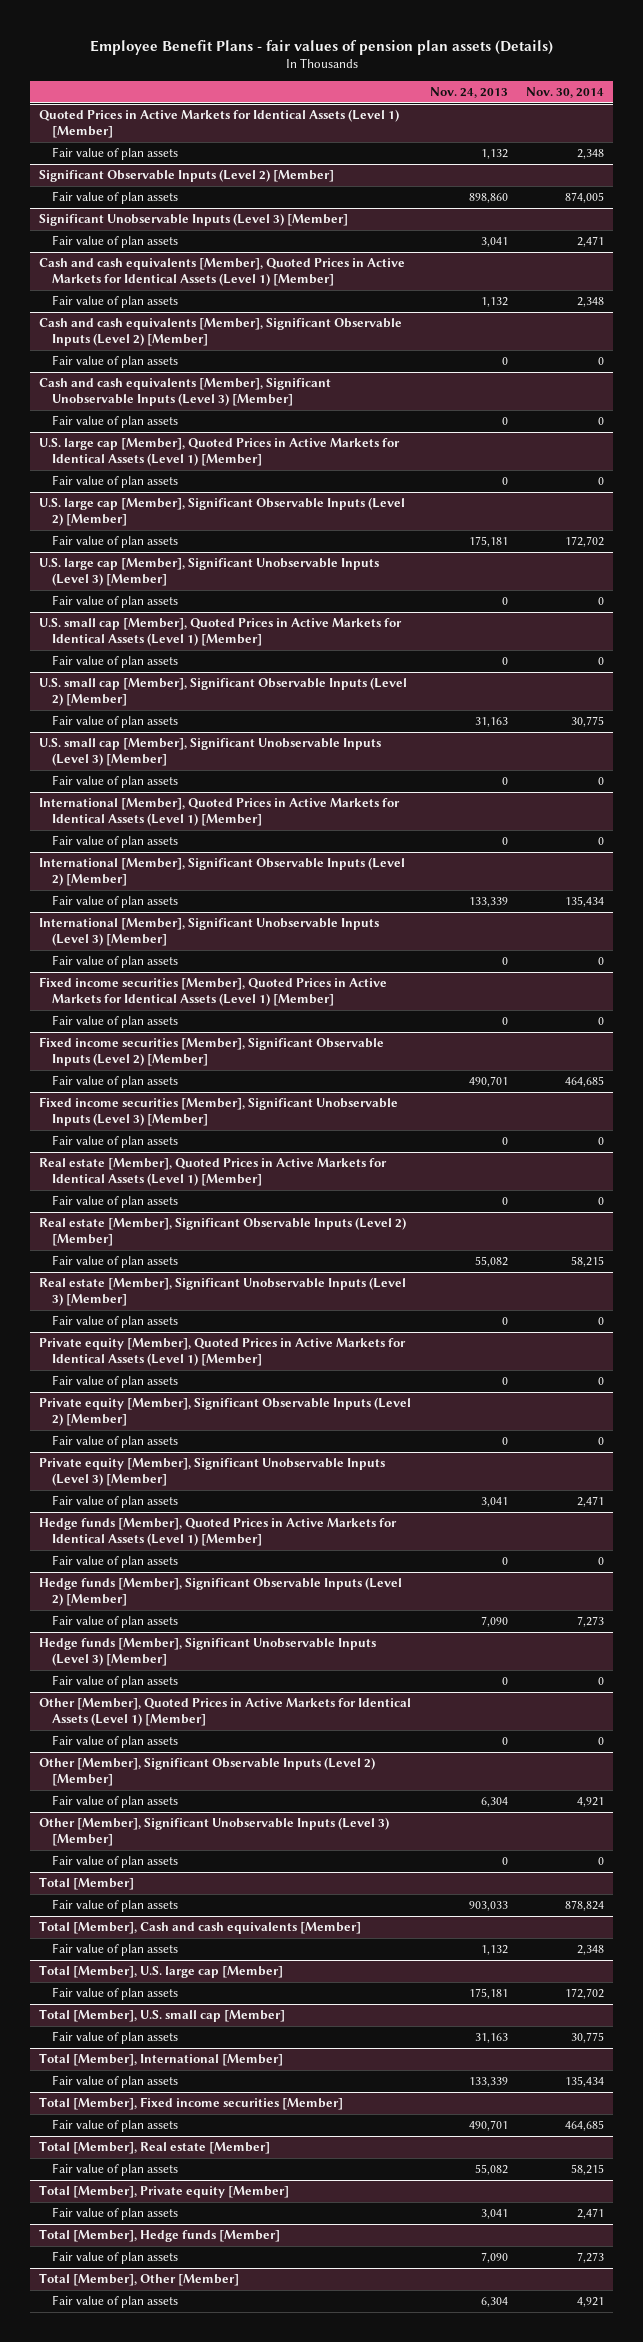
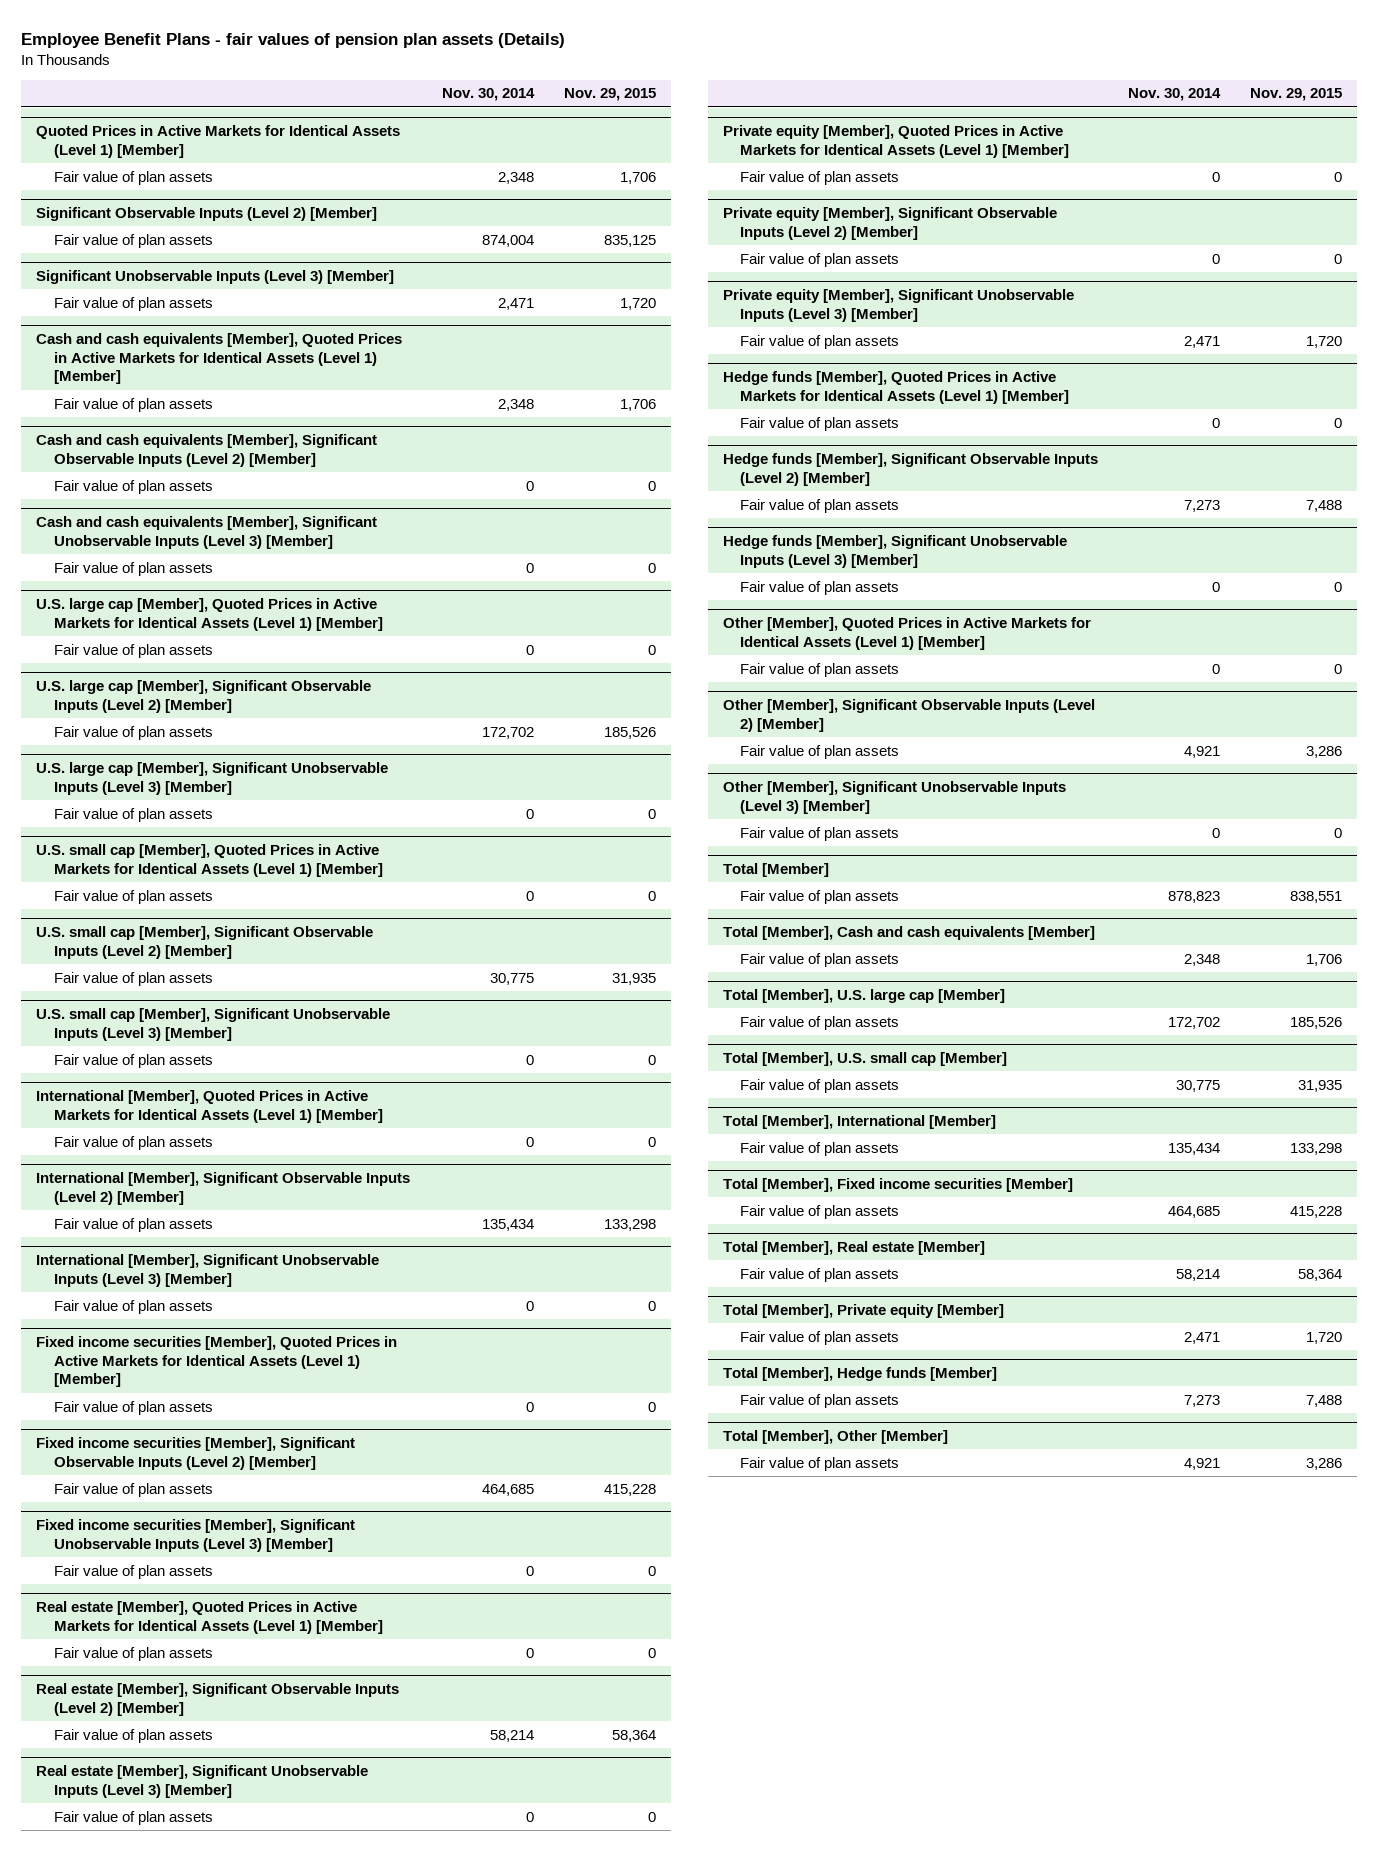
[429,87,508,99] Nov. 24, 2013 -> none
none -> [563,88,656,102] Nov. 29, 2015
[564,192,604,204] 874,005 -> [481,234,534,247] 874,004
[570,1256,604,1268] 58,215 -> [489,1729,534,1742] 58,214
[564,1900,604,1912] 878,824 -> [1168,890,1221,903] 878,823
[570,2164,604,2176] 58,215 -> [1176,1268,1221,1281] 58,214

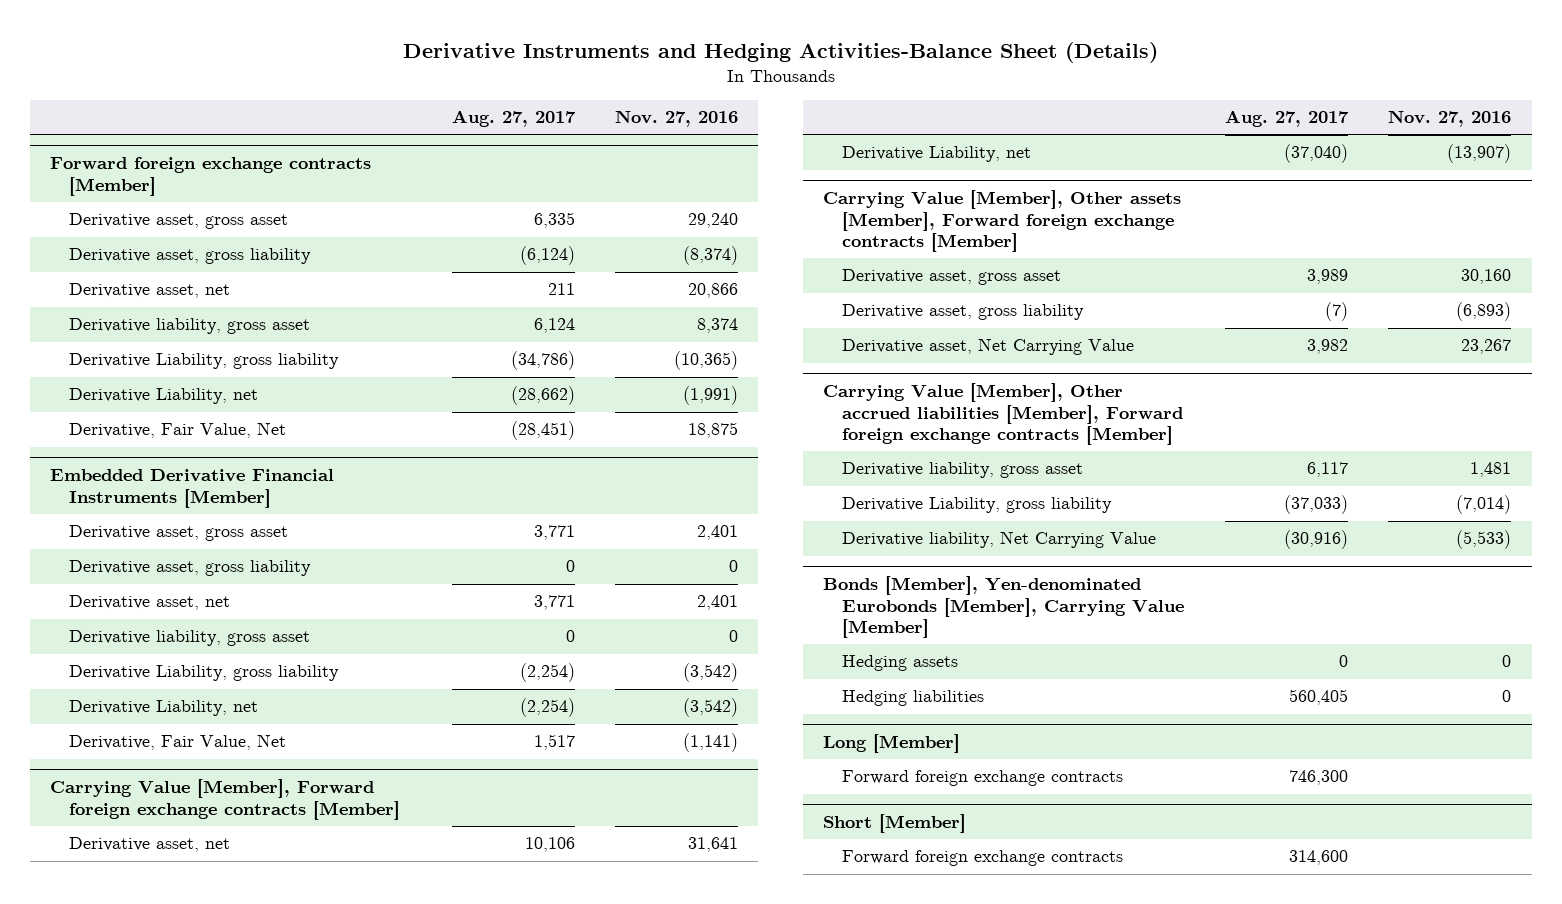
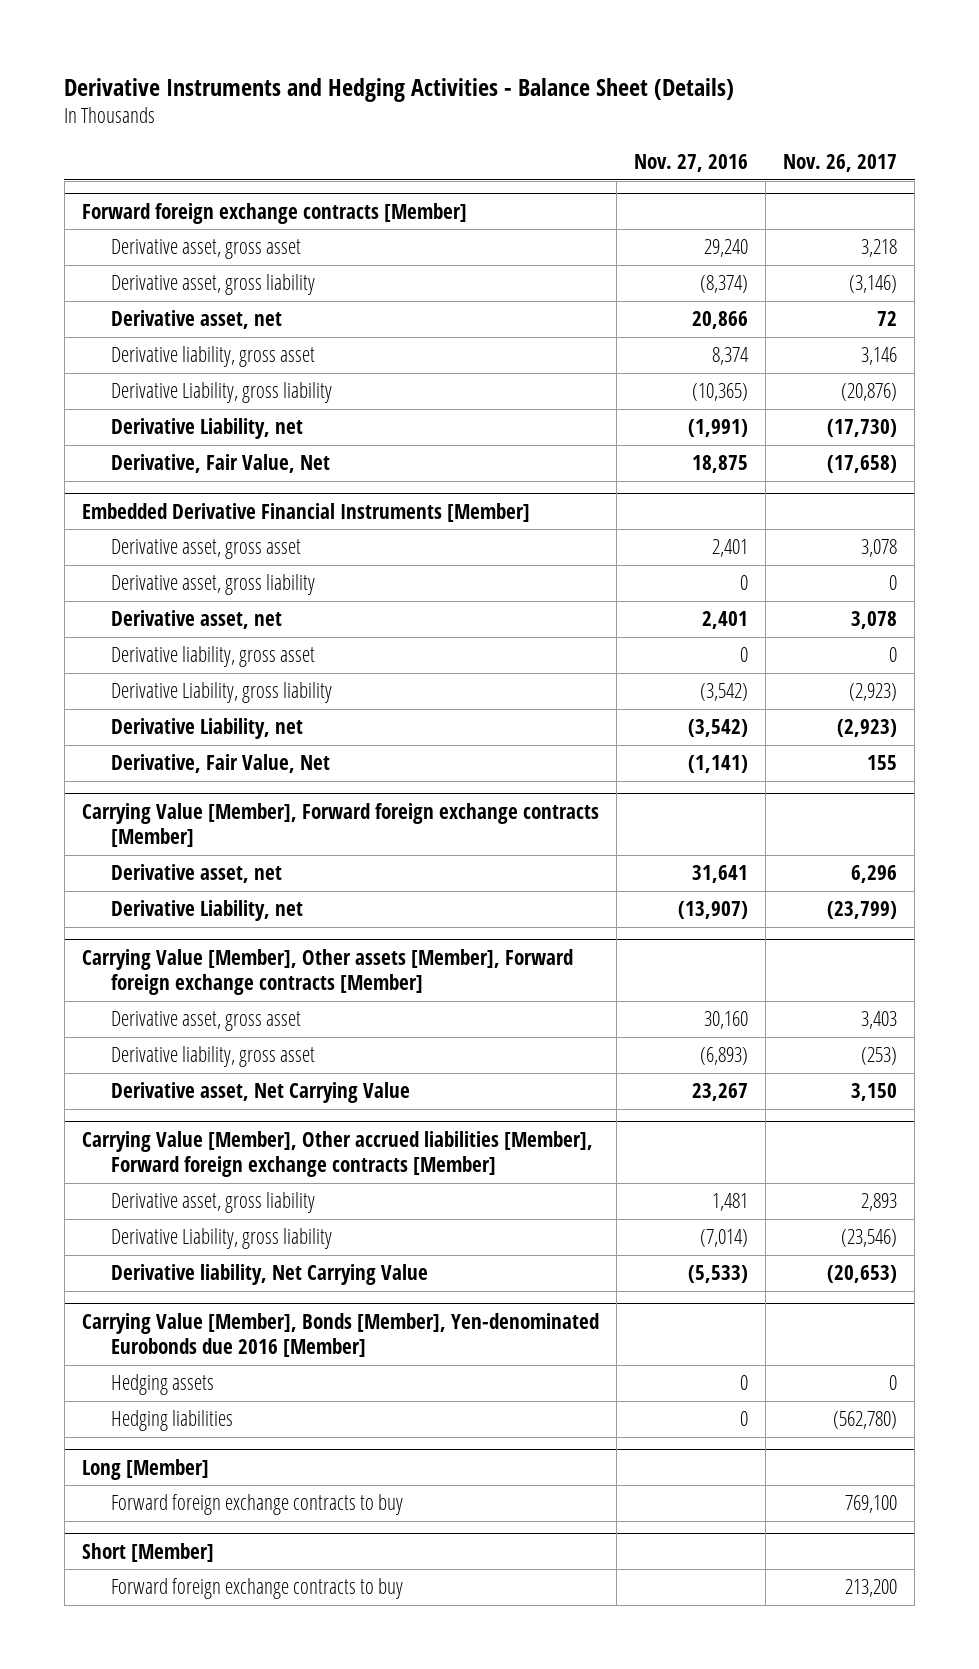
[402,41,1158,63] Derivative Instruments and Hedging Activities-Balance Sheet (Details) -> [64,77,735,102] Derivative Instruments and Hedging Activities - Balance Sheet (Details)
[451,110,576,128] Aug. 27, 2017 -> none
none -> [783,153,898,172] Nov. 26, 2017
[842,304,1085,321] Derivative asset, gross liability -> [110,1046,315,1068] Derivative liability, gross asset
[842,462,1084,479] Derivative liability, gross asset -> [110,1192,315,1214] Derivative asset, gross liability
[823,576,1185,639] Bonds [Member], Yen-denominated Eurobonds [Member], Carrying Value [Member] -> [81,1312,599,1358] Carrying Value [Member], Bonds [Member], Yen-denominated Eurobonds due 2016 [Member]
[842,770,1124,787] Forward foreign exchange contracts -> [110,1494,403,1516] Forward foreign exchange contracts to buy
[842,850,1124,867] Forward foreign exchange contracts -> [110,1578,403,1600] Forward foreign exchange contracts to buy

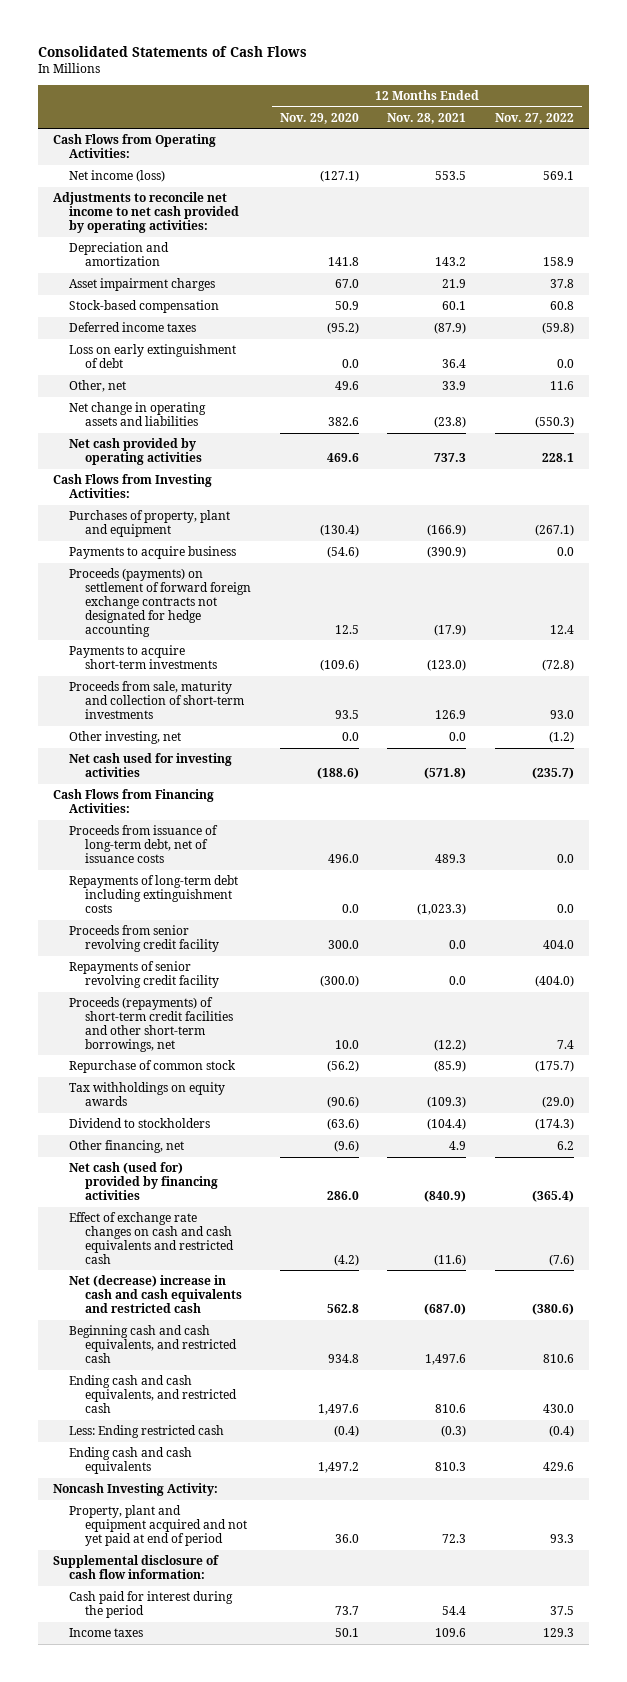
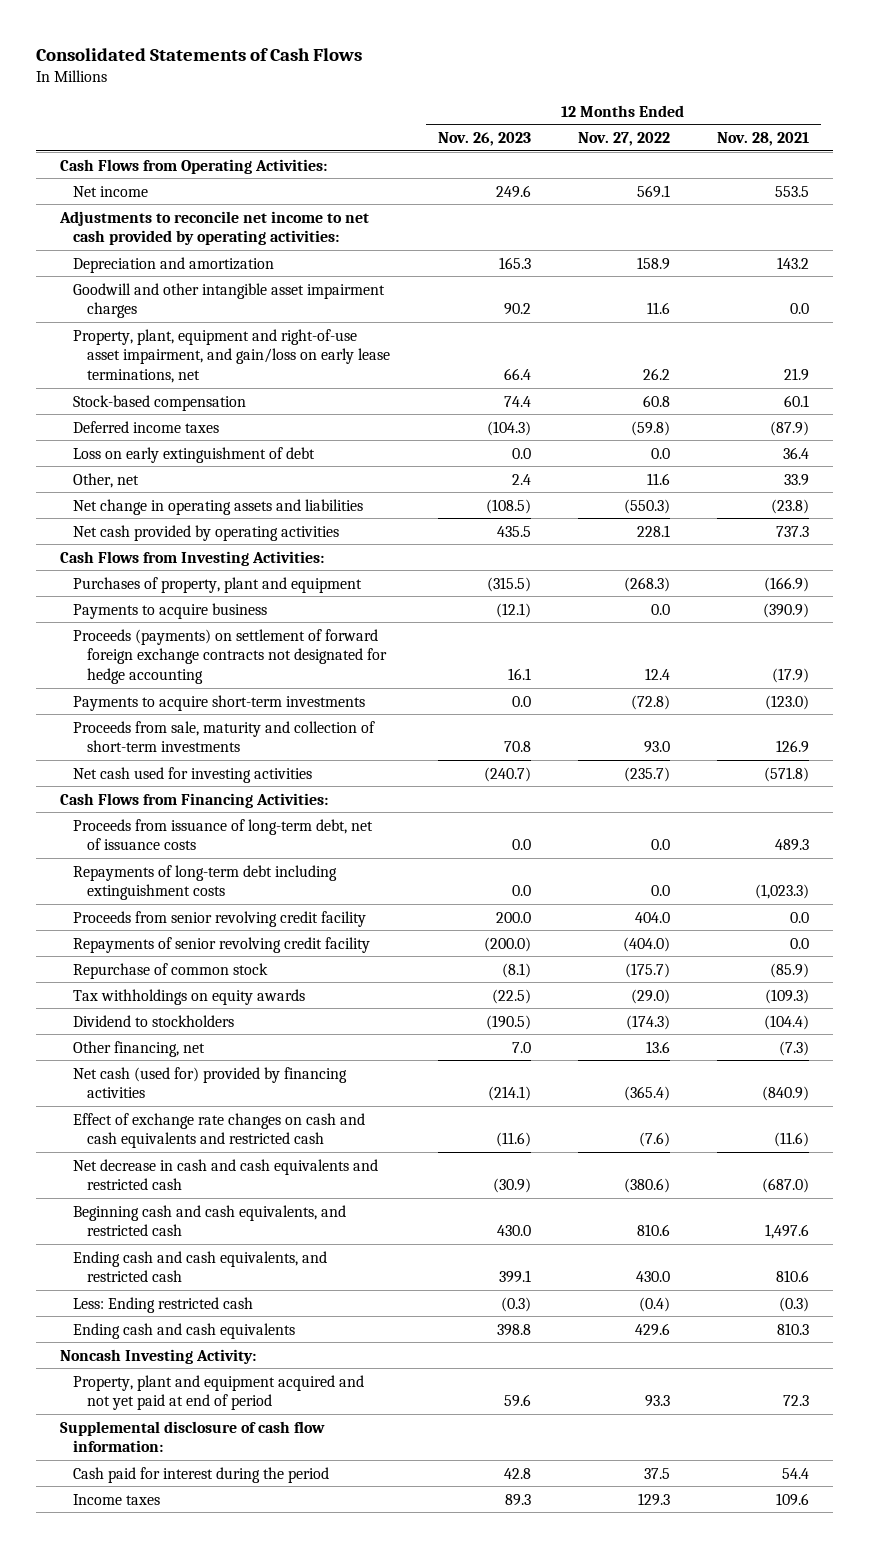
[279,112,359,124] Nov. 29, 2020 -> none
none -> [437,132,531,147] Nov. 26, 2023
[68,170,165,183] Net income (loss) -> [73,185,149,197] Net income
[68,278,215,292] Asset impairment charges -> none
none -> [73,282,386,319] Goodwill and other intangible asset impairment charges
none -> [73,328,391,384] Property, plant, equipment and right-of-use asset impairment, and gain/loss on early lease terminations, net
[535,524,575,537] (267.1) -> [623,576,670,592] (268.3)
[68,731,181,745] Other investing, net -> none
[68,997,233,1052] Proceeds (repayments) of short-term credit facilities and other short-term borrowings, net -> none
[449,1141,467,1151] 4.9 -> [779,1040,810,1056] (7.3)
[557,1141,575,1151] 6.2 -> [645,1040,670,1053] 13.6
[68,1275,242,1313] Net (decrease) increase in cash and cash equivalents and restricted cash -> [73,1158,379,1191] Net decrease in cash and cash equivalents and restricted cash

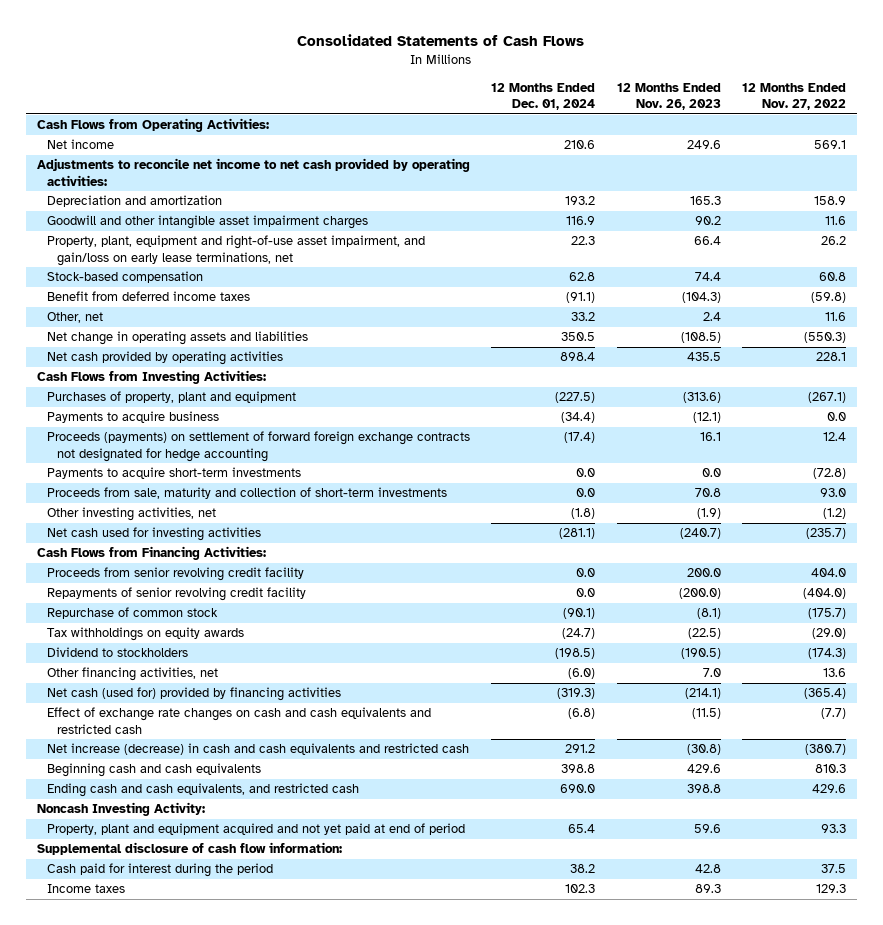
[717,132,810,147] Nov. 28, 2021 -> none
none -> [491,82,596,111] 12 Months Ended Dec. 01, 2024
[73,446,316,463] Loss on early extinguishment of debt -> none
[73,420,220,433] Deferred income taxes -> [46,291,250,302] Benefit from deferred income taxes
[486,576,531,592] (315.5) -> [682,392,721,404] (313.6)
[623,576,670,592] (268.3) -> [807,392,846,404] (267.1)
none -> [46,507,216,522] Other investing activities, net
[73,818,374,851] Proceeds from issuance of long-term debt, net of issuance costs -> none
[73,864,338,901] Repayments of long-term debt including extinguishment costs -> none
[73,1040,206,1057] Other financing, net -> [46,667,218,682] Other financing activities, net
[73,1296,254,1313] Less: Ending restricted cash -> none
[73,1322,296,1339] Ending cash and cash equivalents -> none
[495,1132,531,1148] (11.6) -> [691,708,721,720] (11.5)
[638,1132,670,1148] (7.6) -> [820,708,846,720] (7.7)
[73,1158,379,1191] Net decrease in cash and cash equivalents and restricted cash -> [46,743,469,756] Net increase (decrease) in cash and cash equivalents and restricted cash
[492,1178,531,1194] (30.9) -> [686,744,721,756] (30.8)
[623,1178,670,1194] (380.6) -> [804,744,846,756] (380.7)
[73,1204,347,1237] Beginning cash and cash equivalents, and restricted cash -> [46,763,261,778] Beginning cash and cash equivalents
[496,1225,531,1237] 430.0 -> [686,764,721,774] 429.6
[636,1224,670,1237] 810.6 -> [814,764,846,774] 810.3
[498,1270,531,1284] 399.1 -> [686,784,721,794] 398.8
[635,1271,670,1283] 430.0 -> [811,784,846,794] 429.6

